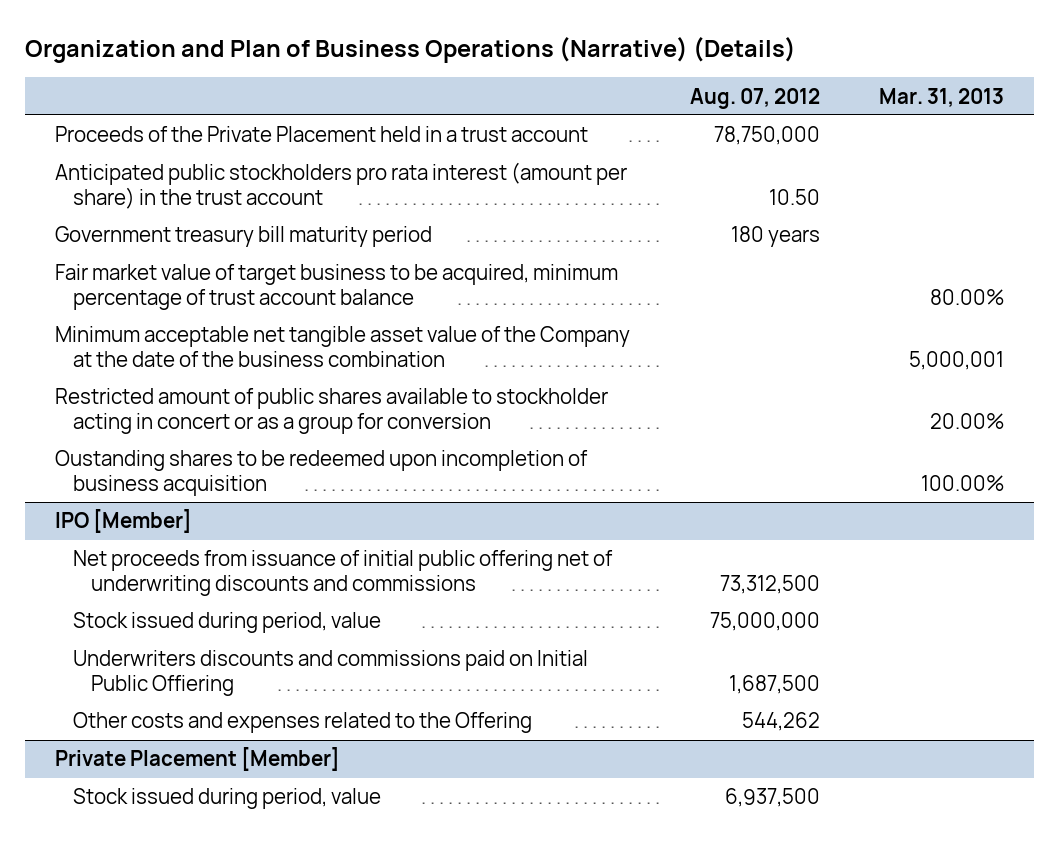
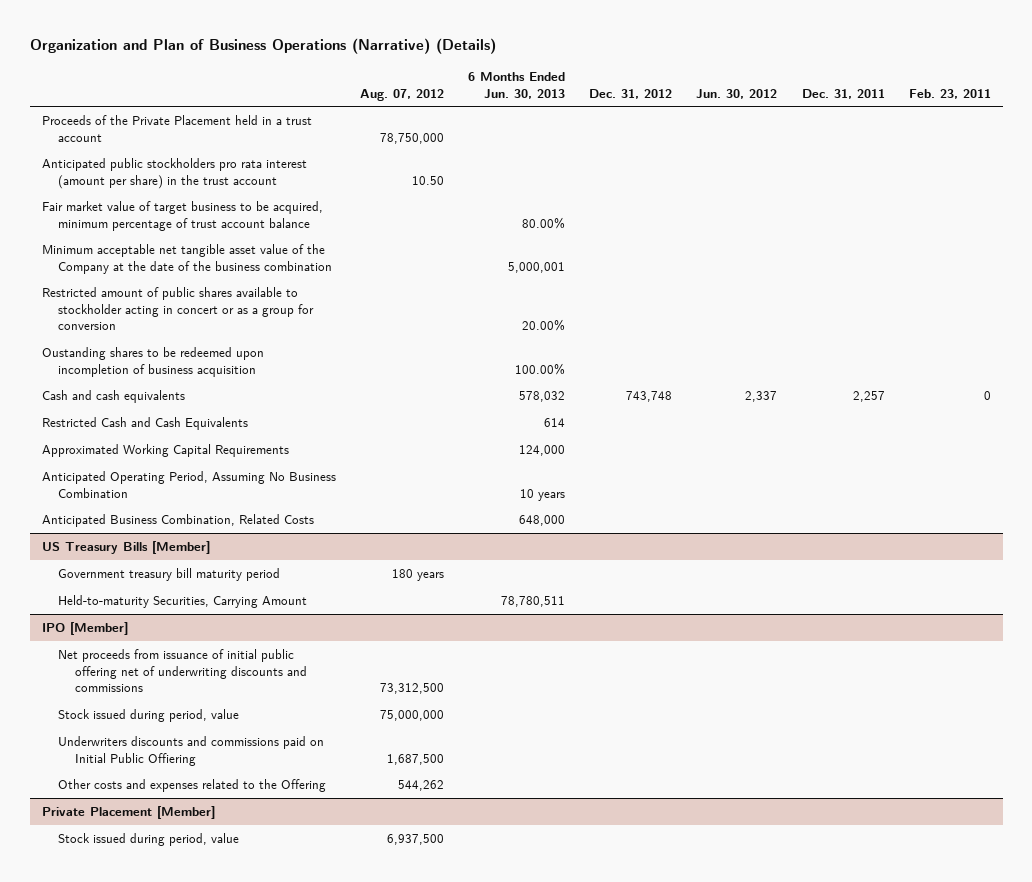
[879,87,1005,107] Mar. 31, 2013 -> none
none -> [468,71,566,99] 6 Months Ended Jun. 30, 2013
none -> [589,88,673,99] Dec. 31, 2012
none -> [696,88,778,99] Jun. 30, 2012
none -> [801,88,885,99] Dec. 31, 2011
none -> [908,88,991,99] Feb. 23, 2011
[55,226,433,248] Government treasury bill maturity period -> none
none -> [41,389,185,403] Cash and cash equivalents
none -> [41,416,248,430] Restricted Cash and Cash Equivalents
none -> [41,443,289,457] Approximated Working Capital Requirements
none -> [41,470,336,498] Anticipated Operating Period, Assuming No Business Combination
none -> [41,513,314,527] Anticipated Business Combination, Related Costs
none -> [41,540,210,554] US Treasury Bills [Member]
none -> [58,567,281,581] Government treasury bill maturity period
none -> [58,594,308,608] Held-to-maturity Securities, Carrying Amount

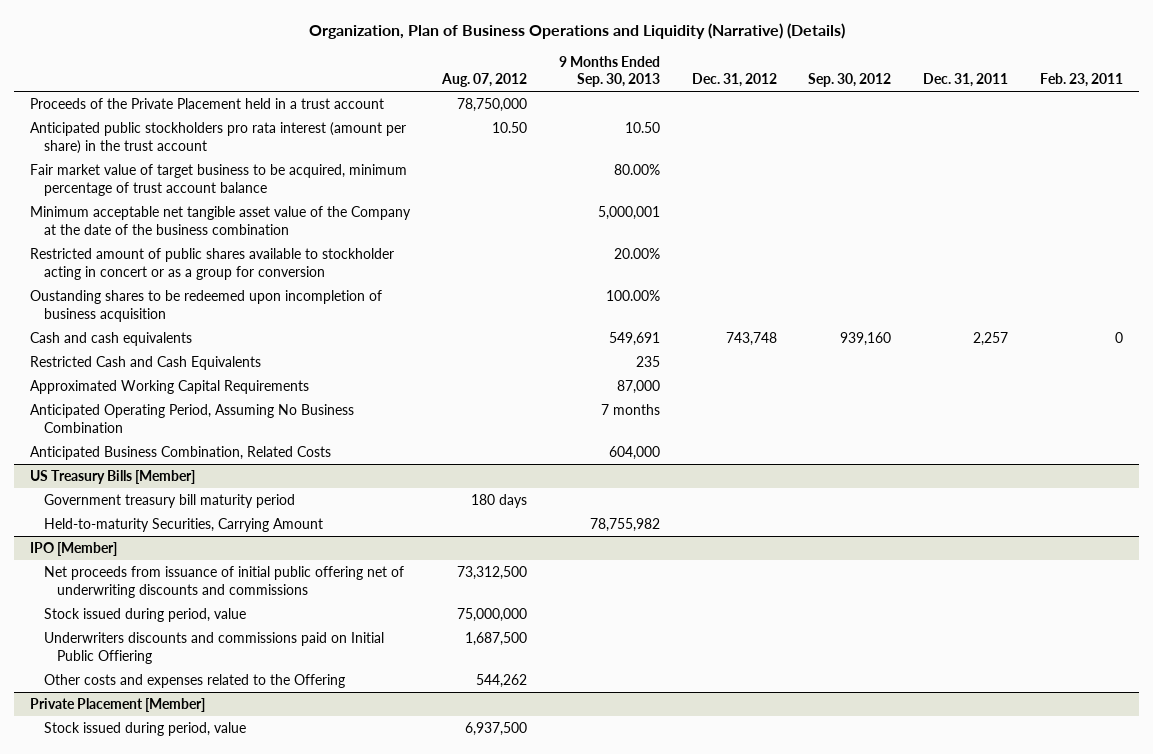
[29,37,496,54] Organization and Plan of Business Operations (Narrative) (Details) -> [308,22,845,39] Organization, Plan of Business Operations and Liquidity (Narrative) (Details)
[468,71,566,99] 6 Months Ended Jun. 30, 2013 -> none
[696,88,778,99] Jun. 30, 2012 -> none
none -> [558,55,660,88] 9 Months Ended Sep. 30, 2013
none -> [808,73,892,88] Sep. 30, 2012
[391,568,444,581] 180 years -> [470,494,527,509] 180 days

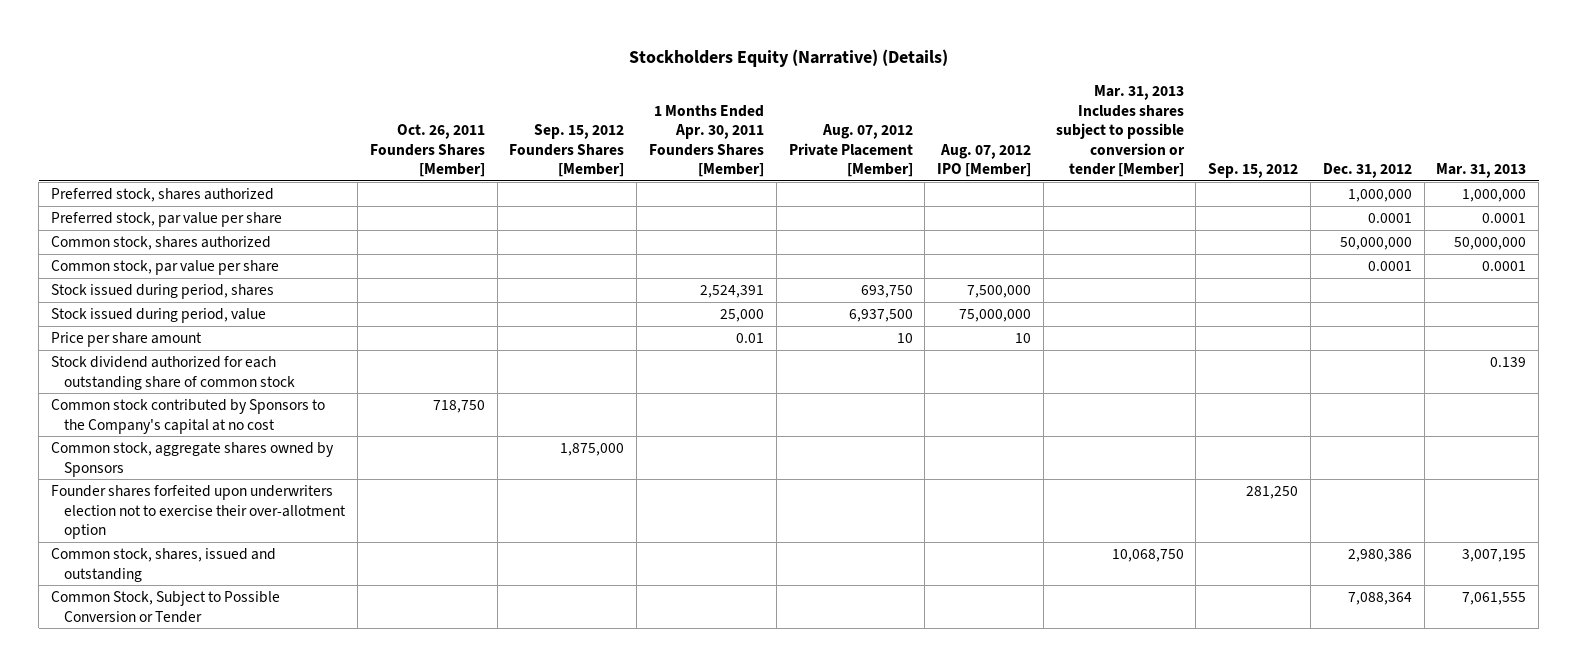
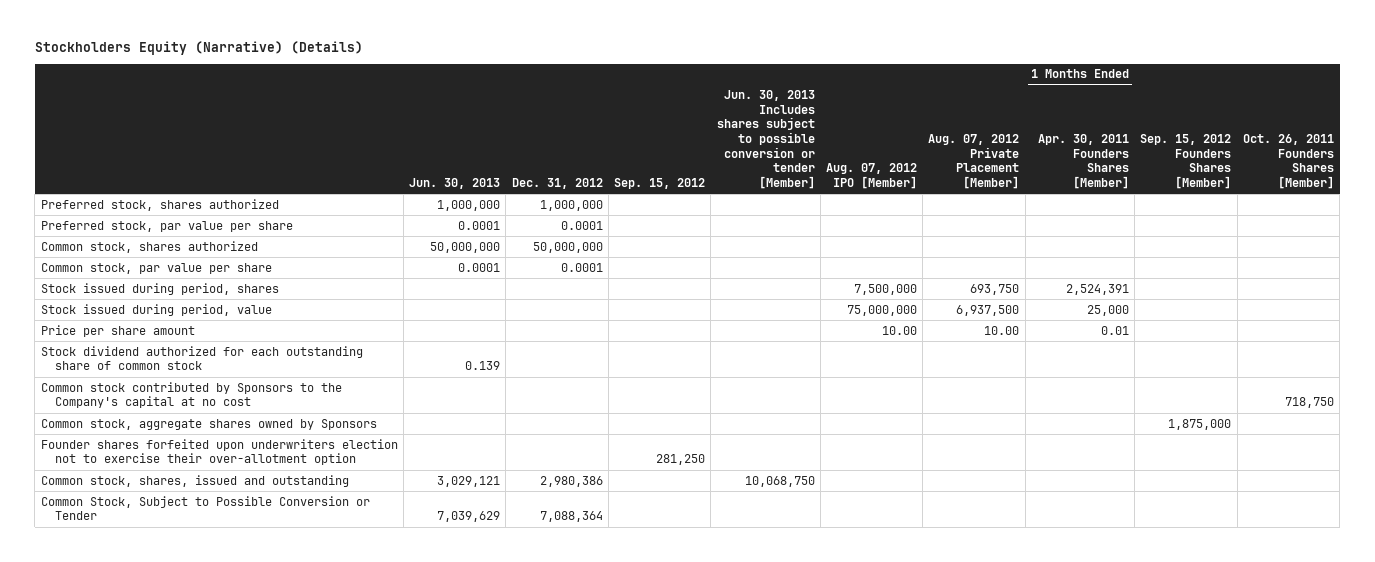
[1055,85,1185,178] Mar. 31, 2013 Includes shares subject to possible conversion or tender [Member] -> none
[1436,163,1527,179] Mar. 31, 2013 -> none
none -> [409,177,501,189] Jun. 30, 2013
none -> [716,90,815,189] Jun. 30, 2013 Includes shares subject to possible conversion or tender [Member]
[896,333,913,344] 10 -> [984,325,1020,335] 10.00
[1015,333,1032,344] 10 -> [882,325,918,335] 10.00

